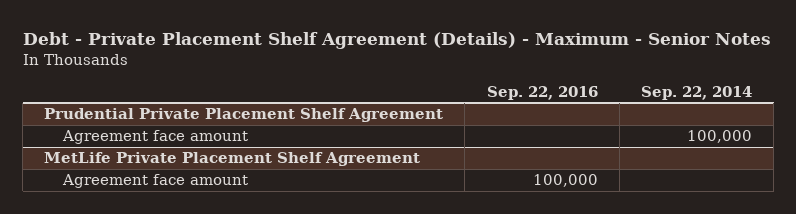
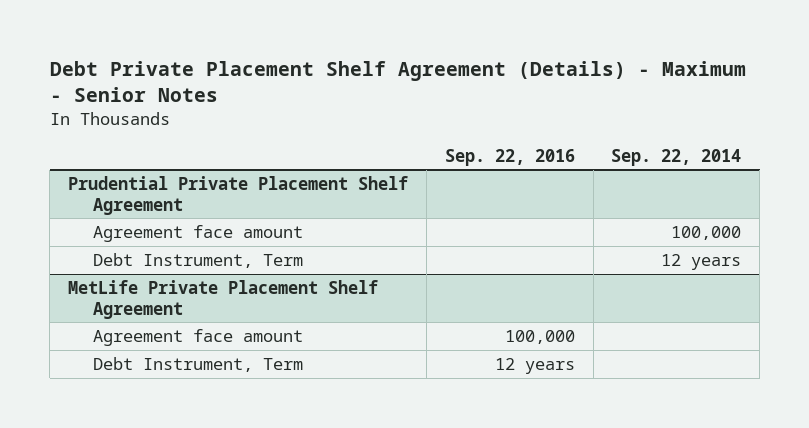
[22,32,771,50] Debt - Private Placement Shelf Agreement (Details) - Maximum - Senior Notes -> [49,60,746,102] Debt Private Placement Shelf Agreement (Details) - Maximum - Senior Notes
none -> [92,252,303,268] Debt Instrument, Term
none -> [92,356,303,372] Debt Instrument, Term

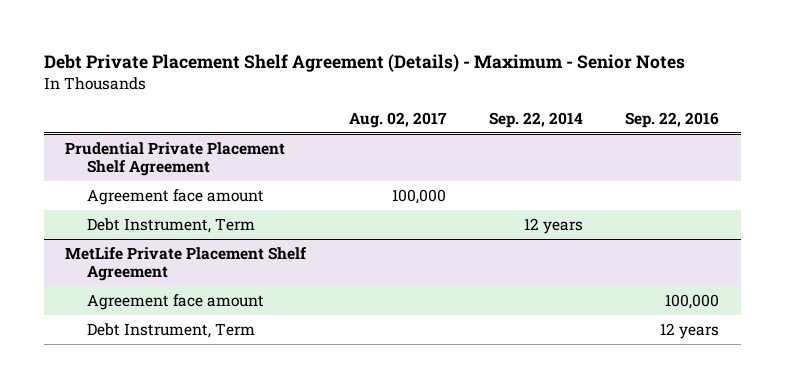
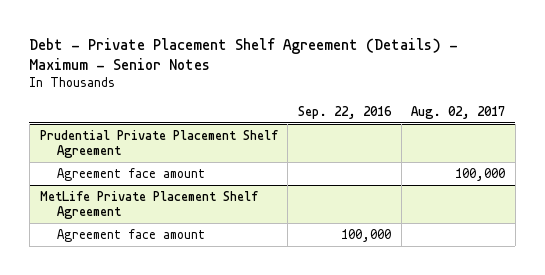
[44,53,686,72] Debt Private Placement Shelf Agreement (Details) - Maximum - Senior Notes -> [29,37,459,70] Debt - Private Placement Shelf Agreement (Details) - Maximum - Senior Notes
[488,112,583,129] Sep. 22, 2014 -> none
[87,217,256,233] Debt Instrument, Term -> none
[87,322,256,338] Debt Instrument, Term -> none

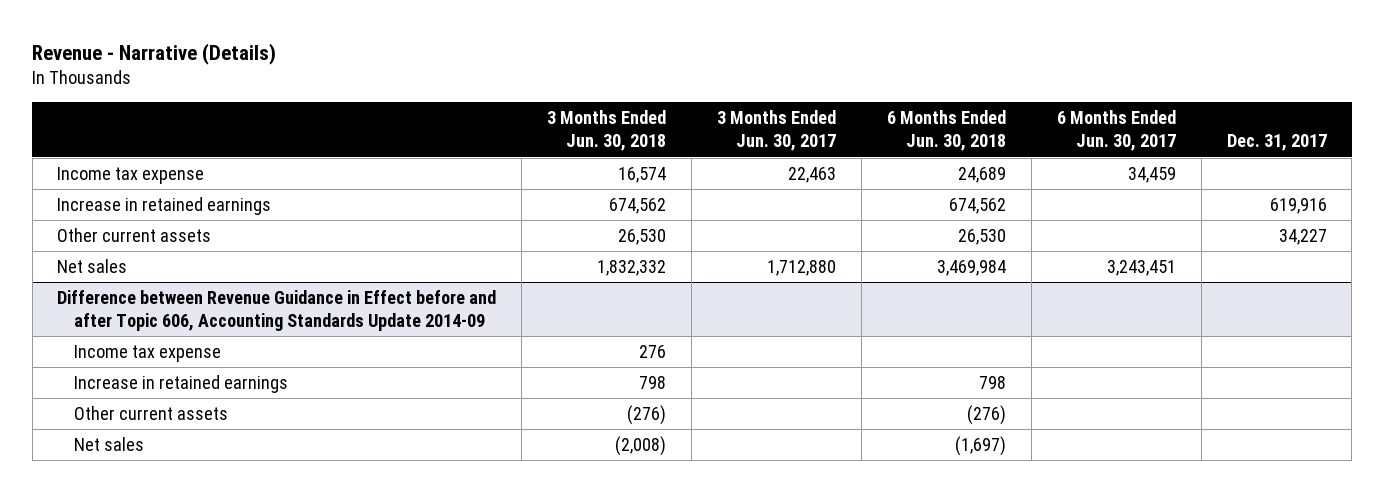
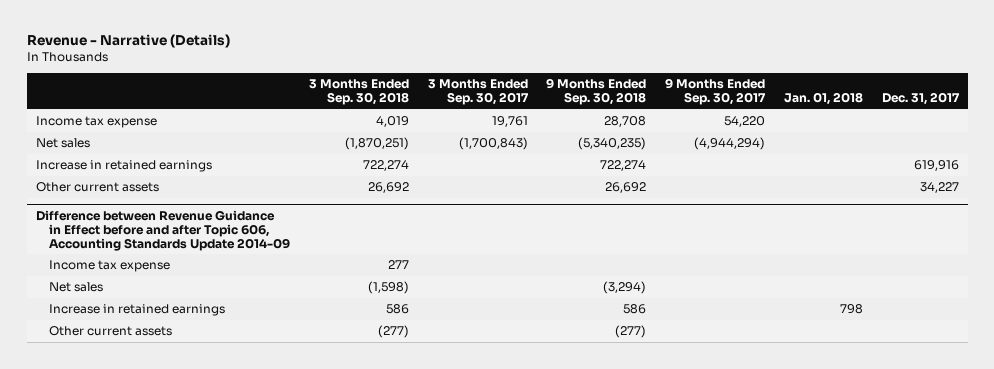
[547,110,667,152] 3 Months Ended Jun. 30, 2018 -> none
[717,110,837,152] 3 Months Ended Jun. 30, 2017 -> none
[886,110,1006,152] 6 Months Ended Jun. 30, 2018 -> none
[1056,110,1176,152] 6 Months Ended Jun. 30, 2017 -> none
none -> [308,79,409,106] 3 Months Ended Sep. 30, 2018
none -> [427,79,529,106] 3 Months Ended Sep. 30, 2017
none -> [546,78,647,106] 9 Months Ended Sep. 30, 2018
none -> [665,78,767,106] 9 Months Ended Sep. 30, 2017
none -> [783,92,863,106] Jan. 01, 2018
[57,259,128,274] Net sales -> [35,138,90,149] Net sales
[74,437,145,452] Net sales -> [49,282,104,293] Net sales

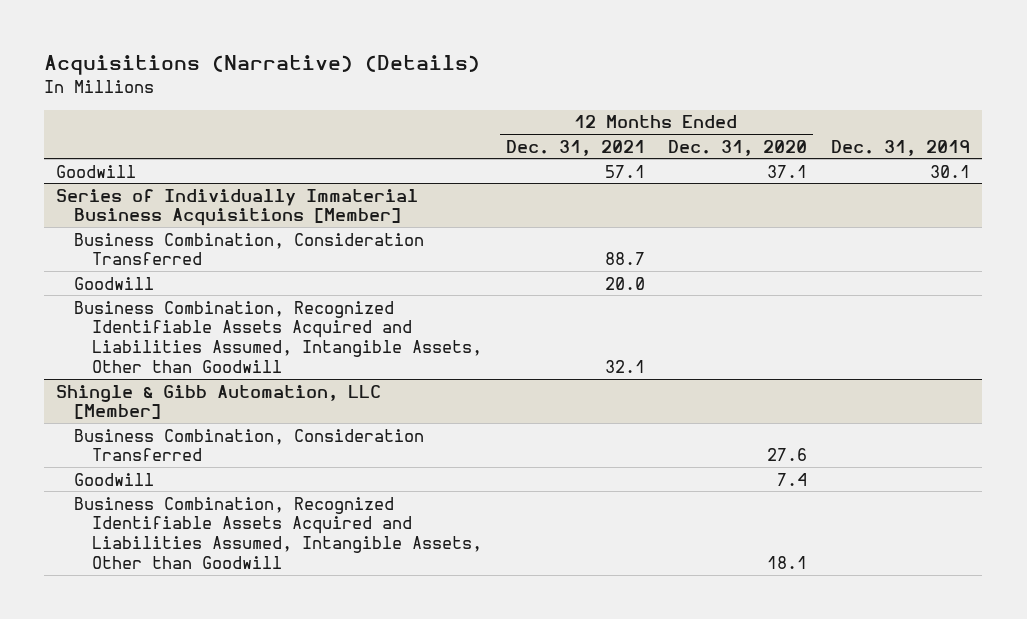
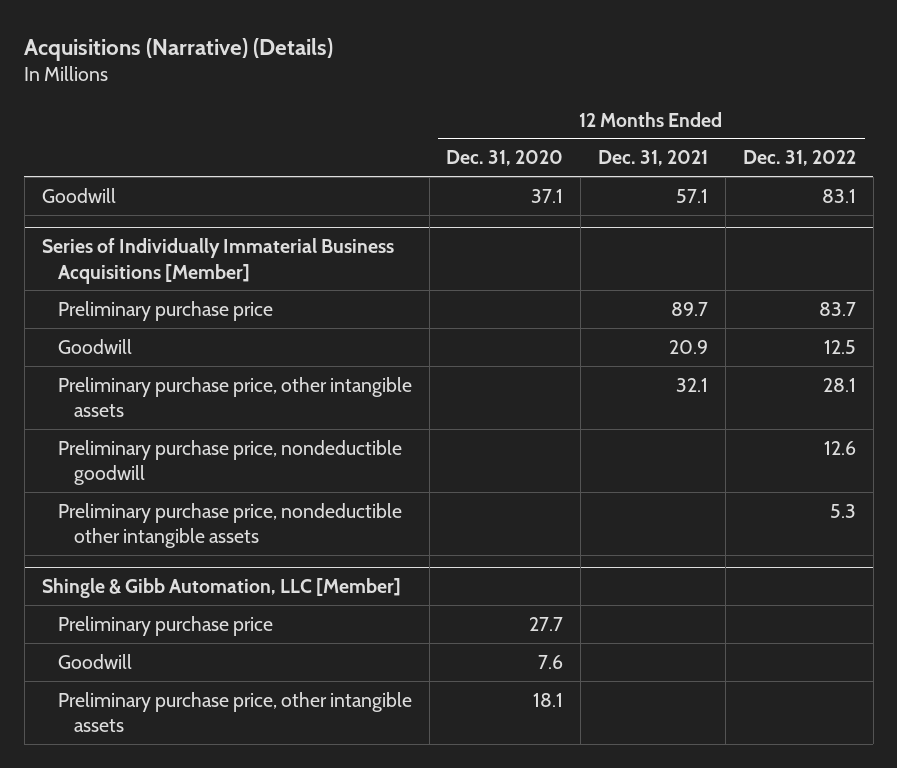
[831,139,971,156] Dec. 31, 2019 -> none
none -> [742,150,856,167] Dec. 31, 2022
[74,232,425,266] Business Combination, Consideration Transferred -> none
none -> [57,300,273,321] Preliminary purchase price
[604,276,645,290] 20.0 -> [669,339,709,354] 20.9
[74,300,482,374] Business Combination, Recognized Identifiable Assets Acquired and Liabilities Assumed, Intangible Assets, Other than Goodwill -> [57,376,412,417] Preliminary purchase price, other intangible assets
none -> [57,439,402,485] Preliminary purchase price, nondeductible goodwill
none -> [57,502,402,548] Preliminary purchase price, nondeductible other intangible assets
[74,428,425,462] Business Combination, Consideration Transferred -> none
none -> [57,615,273,636] Preliminary purchase price
[777,472,808,486] 7.4 -> [538,654,564,669] 7.6
[74,496,482,570] Business Combination, Recognized Identifiable Assets Acquired and Liabilities Assumed, Intangible Assets, Other than Goodwill -> [57,691,412,732] Preliminary purchase price, other intangible assets

